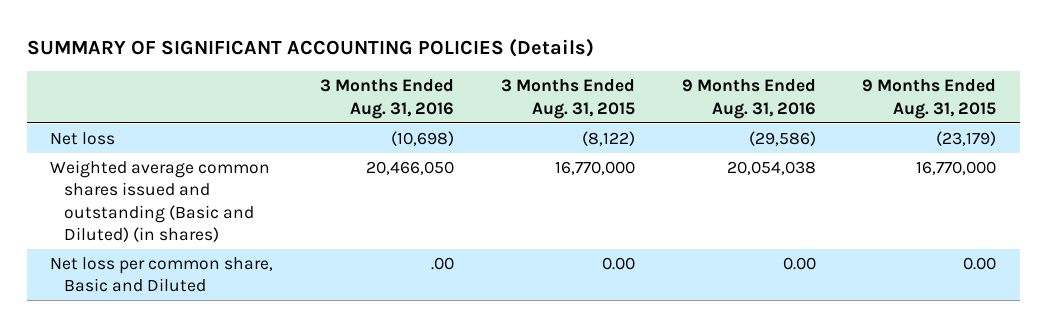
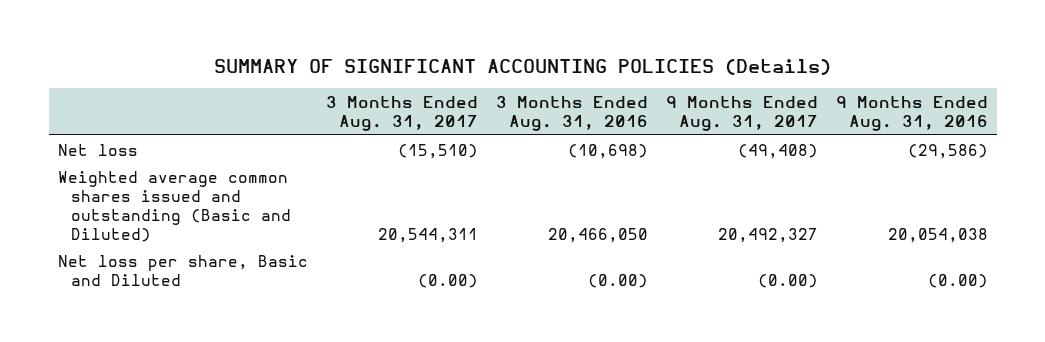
[500,79,635,119] 3 Months Ended Aug. 31, 2015 -> none
[862,79,997,119] 9 Months Ended Aug. 31, 2015 -> none
none -> [325,96,478,132] 3 Months Ended Aug. 31, 2017
none -> [665,96,818,132] 9 Months Ended Aug. 31, 2017
[50,159,271,243] Weighted average common shares issued and outstanding (Basic and Diluted) (in shares) -> [57,170,291,242] Weighted average common shares issued and outstanding (Basic and Diluted)
[50,256,274,293] Net loss per common share, Basic and Diluted -> [57,254,308,286] Net loss per share, Basic and Diluted
[431,256,455,270] .00 -> [587,273,648,288] (0.00)
[782,256,816,270] 0.00 -> [927,273,988,288] (0.00)

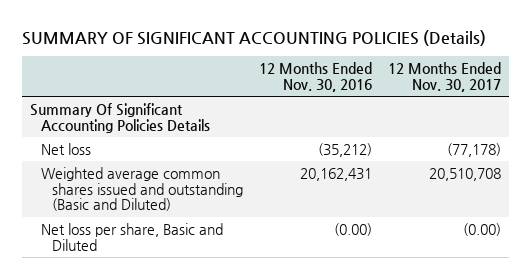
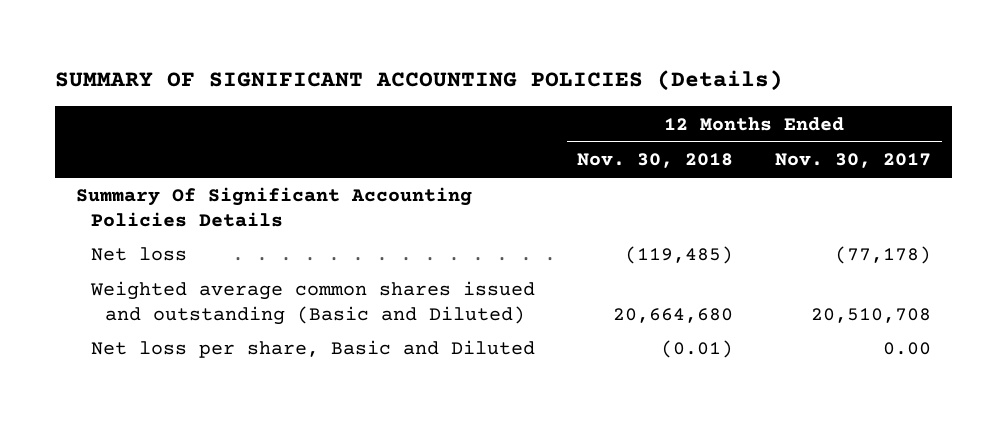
[258,61,372,92] 12 Months Ended Nov. 30, 2016 -> none
none -> [577,153,734,169] Nov. 30, 2018
[462,222,501,236] (0.00) -> [883,342,932,356] 0.00

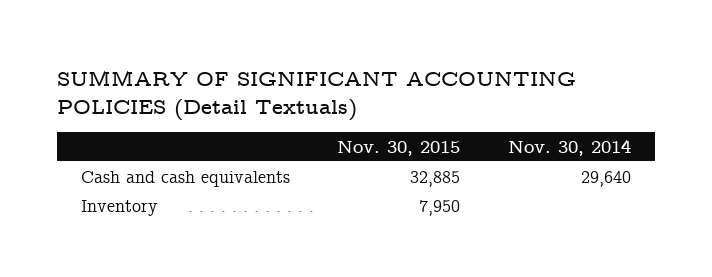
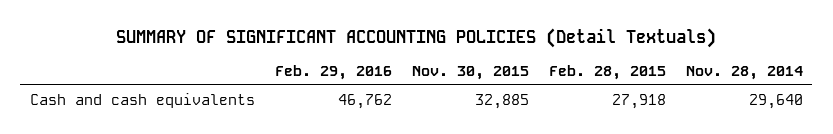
[507,138,631,156] Nov. 30, 2014 -> none
none -> [275,65,393,81] Feb. 29, 2016
none -> [548,65,666,81] Feb. 28, 2015
none -> [685,66,803,81] Nov. 28, 2014
[81,199,159,216] Inventory -> none

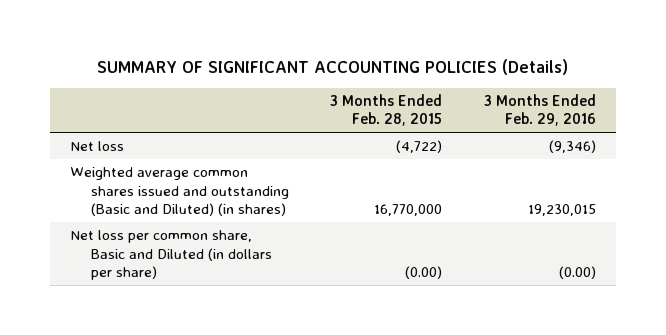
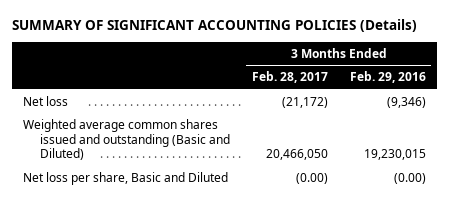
[330,93,443,127] 3 Months Ended Feb. 28, 2015 -> none
none -> [251,71,328,84] Feb. 28, 2017
[70,166,289,217] Weighted average common shares issued and outstanding (Basic and Diluted) (in shares) -> [22,118,230,161] Weighted average common shares issued and outstanding (Basic and Diluted)
[70,229,272,281] Net loss per common share, Basic and Diluted (in dollars per share) -> [22,171,228,185] Net loss per share, Basic and Diluted

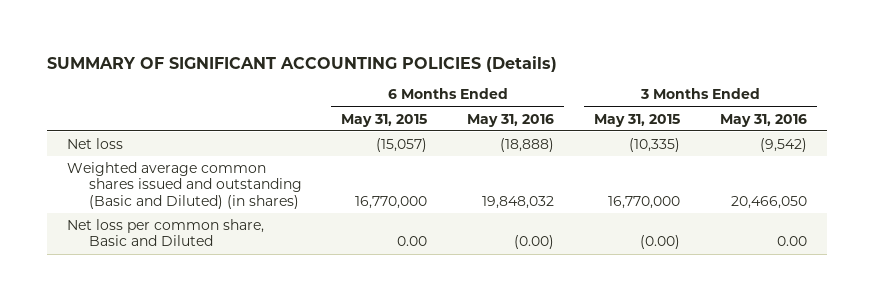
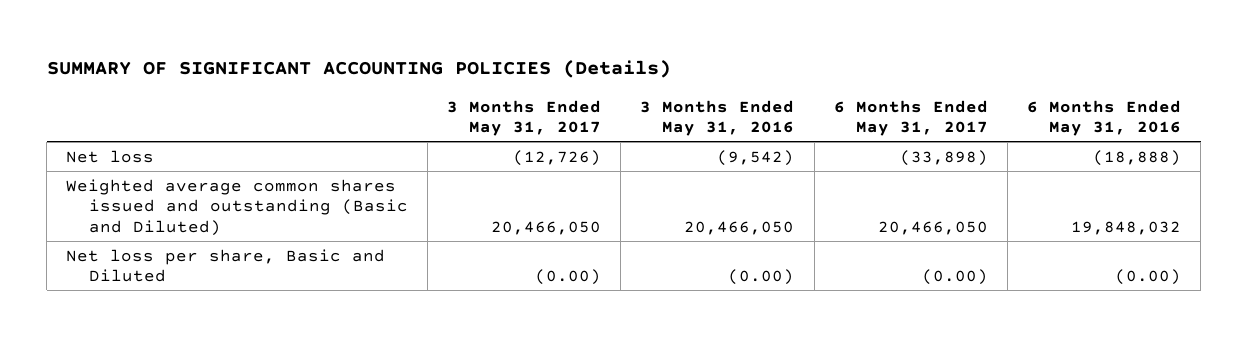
[341,113,428,127] May 31, 2015 -> none
[594,113,681,127] May 31, 2015 -> none
none -> [446,99,601,136] 3 Months Ended May 31, 2017
none -> [833,99,988,136] 6 Months Ended May 31, 2017
[66,161,302,209] Weighted average common shares issued and outstanding (Basic and Diluted) (in shares) -> [66,178,408,236] Weighted average common shares issued and outstanding (Basic and Diluted)
[66,218,264,247] Net loss per common share, Basic and Diluted -> [66,248,386,283] Net loss per share, Basic and Diluted
[777,236,808,247] 0.00 -> [728,269,795,286] (0.00)

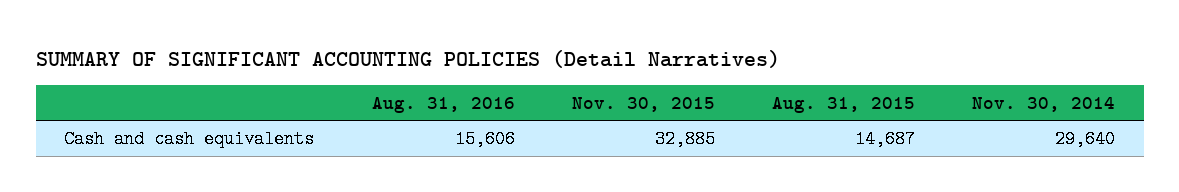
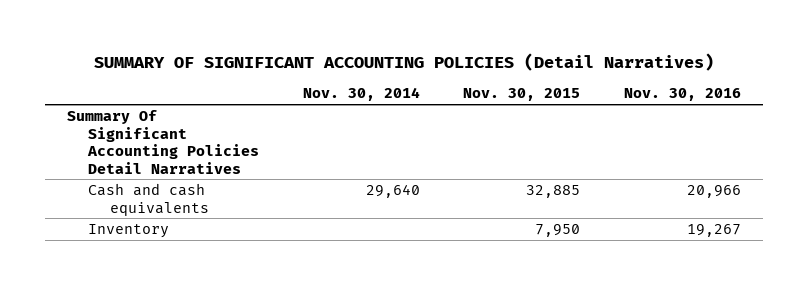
[371,96,515,113] Aug. 31, 2016 -> none
[771,96,915,113] Aug. 31, 2015 -> none
none -> [623,88,741,102] Nov. 30, 2016
none -> [66,109,260,174] Summary Of Significant Accounting Policies Detail Narratives
none -> [88,223,170,238] Inventory

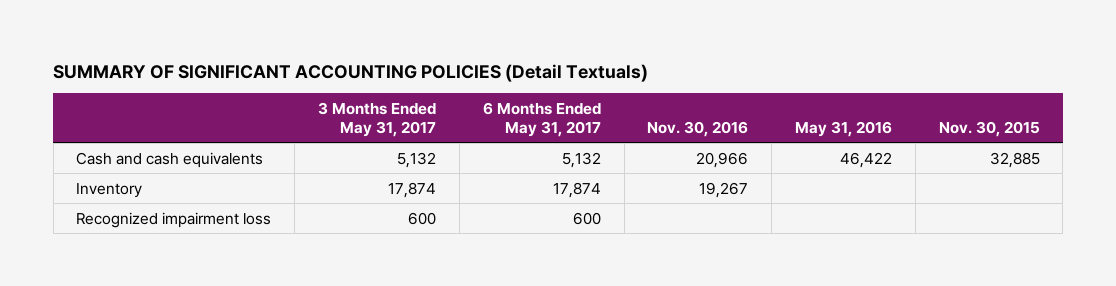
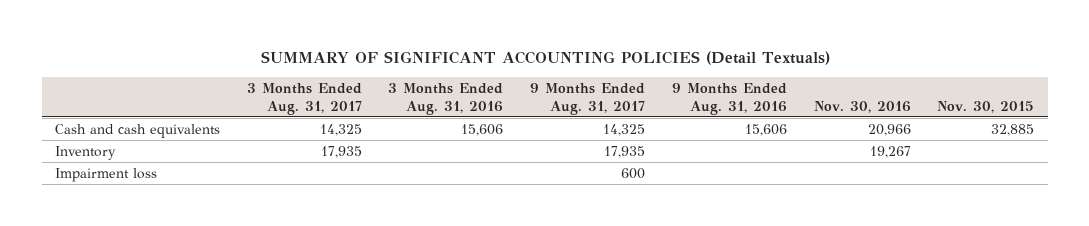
[318,101,437,137] 3 Months Ended May 31, 2017 -> none
[482,101,601,137] 6 Months Ended May 31, 2017 -> none
[794,120,892,137] May 31, 2016 -> none
none -> [246,83,362,115] 3 Months Ended Aug. 31, 2017
none -> [388,83,504,115] 3 Months Ended Aug. 31, 2016
none -> [530,83,646,115] 9 Months Ended Aug. 31, 2017
none -> [671,83,787,115] 9 Months Ended Aug. 31, 2016
[76,211,272,228] Recognized impairment loss -> [54,168,157,183] Impairment loss

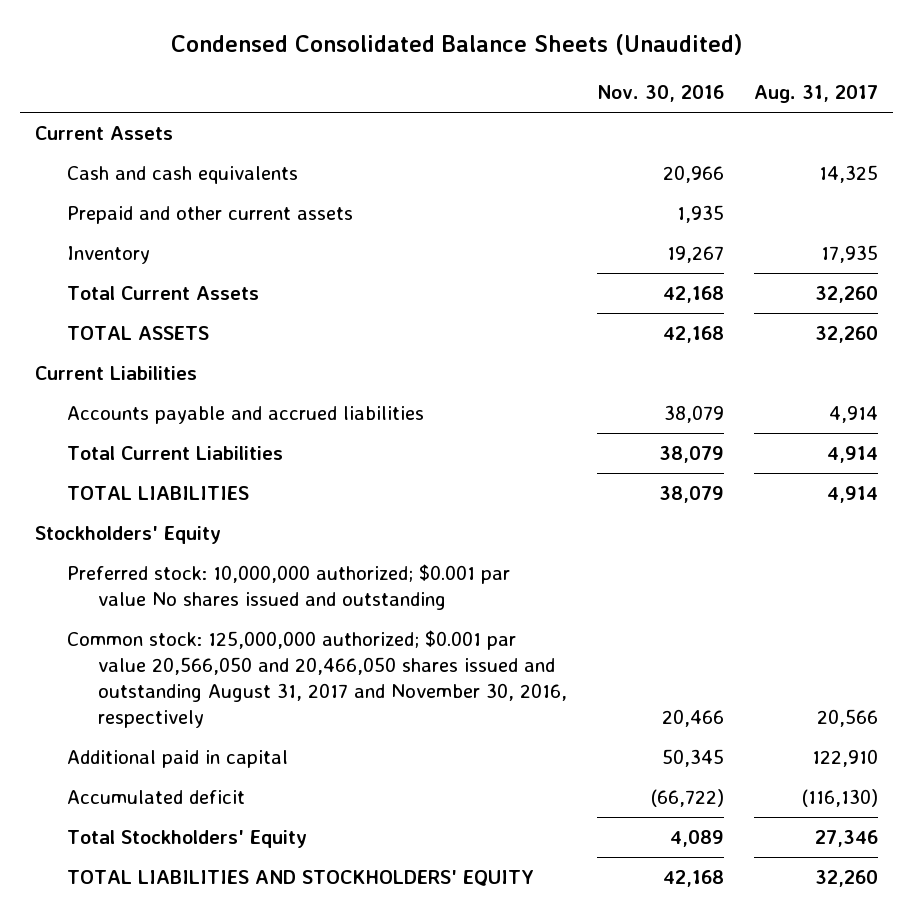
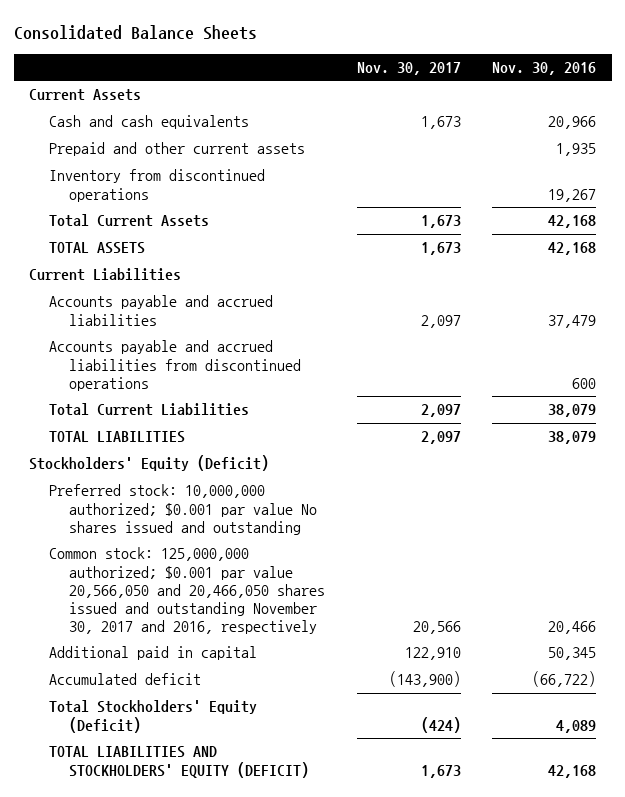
[170,33,742,55] Condensed Consolidated Balance Sheets (Unaudited) -> [13,25,257,41] Consolidated Balance Sheets
[754,84,879,103] Aug. 31, 2017 -> none
none -> [356,62,461,76] Nov. 30, 2017
[66,246,150,265] Inventory -> [49,169,266,202] Inventory from discontinued operations
[664,405,725,424] 38,079 -> [547,314,596,328] 37,479
none -> [49,340,302,391] Accounts payable and accrued liabilities from discontinued operations
[35,526,222,545] Stockholders' Equity -> [29,455,270,472] Stockholders' Equity (Deficit)
[66,630,568,728] Common stock: 125,000,000 authorized; $0.001 par value 20,566,050 and 20,466,050 shares issued and outstanding August 31, 2017 and November 30, 2016, respectively -> [49,547,326,635] Common stock: 125,000,000 authorized; $0.001 par value 20,566,050 and 20,466,050 shares issued and outstanding November 30, 2017 and 2016, respectively
[66,830,307,849] Total Stockholders' Equity -> [49,700,258,733] Total Stockholders' Equity (Deficit)
[66,870,534,887] TOTAL LIABILITIES AND STOCKHOLDERS' EQUITY -> [49,746,310,778] TOTAL LIABILITIES AND STOCKHOLDERS' EQUITY (DEFICIT)

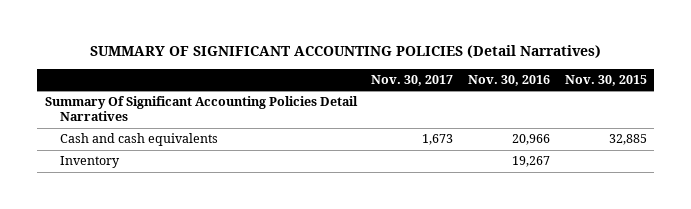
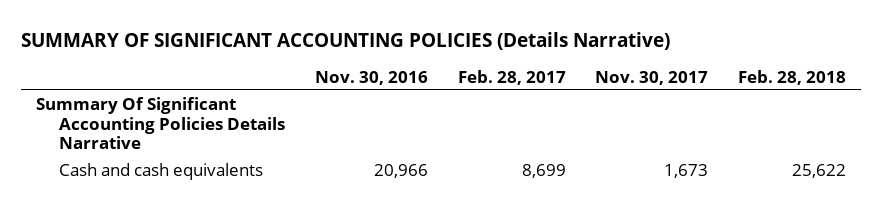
[89,45,601,59] SUMMARY OF SIGNIFICANT ACCOUNTING POLICIES (Detail Narratives) -> [21,32,671,51] SUMMARY OF SIGNIFICANT ACCOUNTING POLICIES (Details Narrative)
[564,74,647,86] Nov. 30, 2015 -> none
none -> [457,69,566,85] Feb. 28, 2017
none -> [738,69,847,85] Feb. 28, 2018
[44,96,358,122] Summary Of Significant Accounting Policies Detail Narratives -> [36,96,285,150] Summary Of Significant Accounting Policies Details Narrative
[59,156,120,169] Inventory -> none

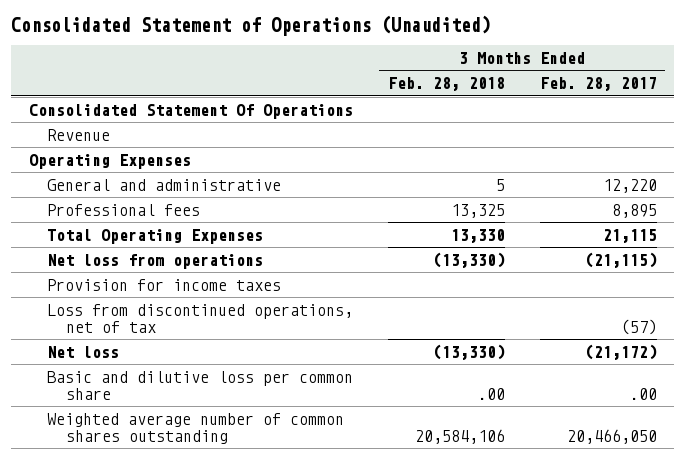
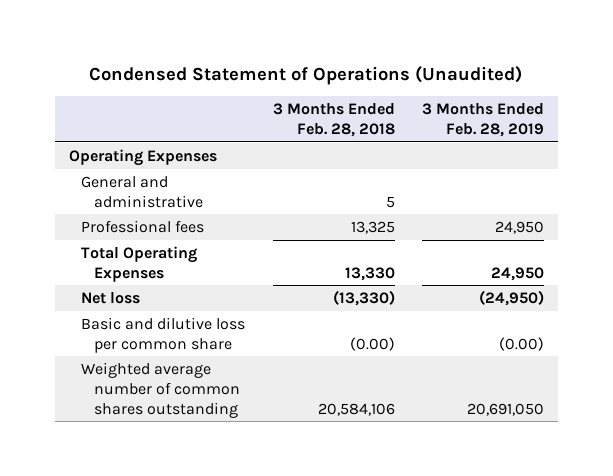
[11,14,492,36] Consolidated Statement of Operations (Unaudited) -> [89,66,523,86] Condensed Statement of Operations (Unaudited)
[539,77,657,92] Feb. 28, 2017 -> none
none -> [421,102,544,137] 3 Months Ended Feb. 28, 2019
[28,103,353,119] Consolidated Statement Of Operations -> none
[47,128,111,141] Revenue -> none
[47,253,264,269] Net loss from operations -> none
[47,278,282,291] Provision for income taxes -> none
[47,303,354,333] Loss from discontinued operations, net of tax -> none
[477,387,505,400] .00 -> [349,336,395,351] (0.00)

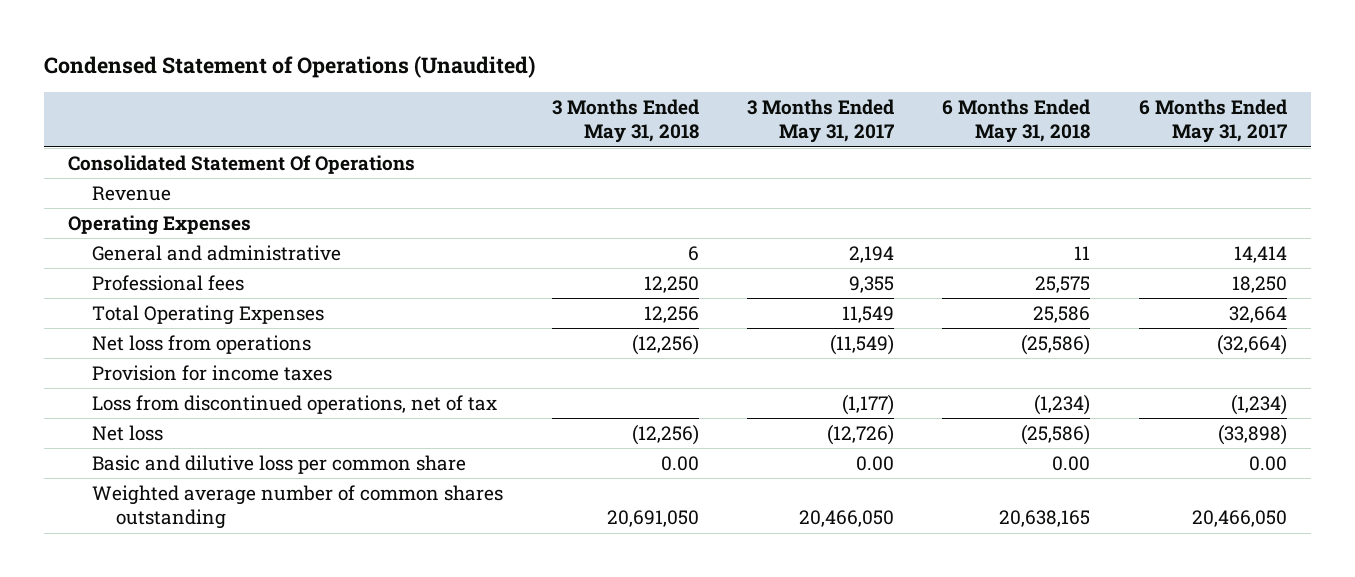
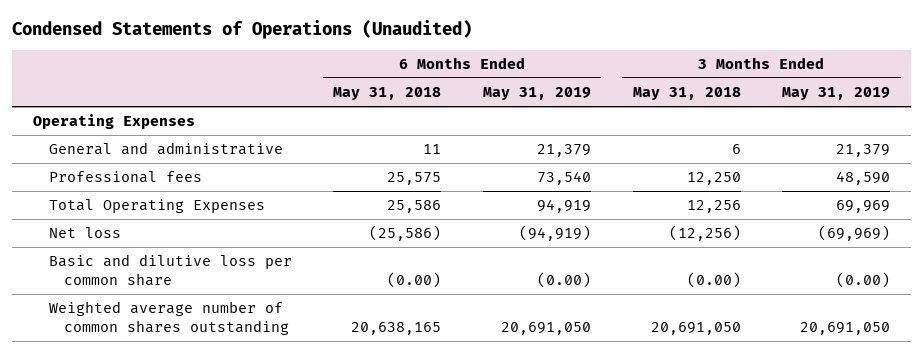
[43,56,535,79] Condensed Statement of Operations (Unaudited) -> [12,19,473,39] Condensed Statements of Operations (Unaudited)
[746,98,894,144] 3 Months Ended May 31, 2017 -> none
[1138,98,1287,144] 6 Months Ended May 31, 2017 -> none
none -> [482,87,591,101] May 31, 2019
none -> [782,87,891,101] May 31, 2019
[68,154,416,174] Consolidated Statement Of Operations -> none
[92,185,172,201] Revenue -> none
[92,334,312,354] Net loss from operations -> none
[92,364,333,381] Provision for income taxes -> none
[92,394,498,414] Loss from discontinued operations, net of tax -> none
[660,455,699,471] 0.00 -> [686,271,741,288] (0.00)
[1052,455,1091,471] 0.00 -> [387,271,442,288] (0.00)

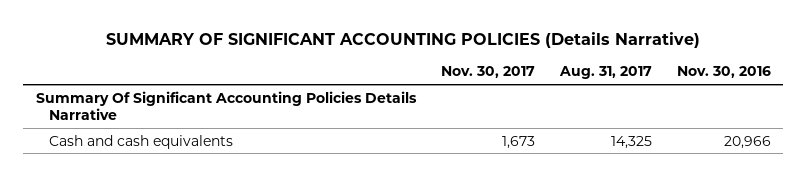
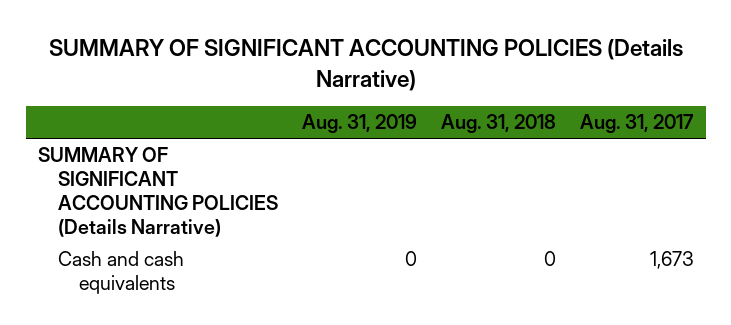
[440,66,535,79] Nov. 30, 2017 -> none
[676,66,771,79] Nov. 30, 2016 -> none
none -> [302,114,418,134] Aug. 31, 2019
none -> [440,114,556,134] Aug. 31, 2018
[35,90,417,121] Summary Of Significant Accounting Policies Details Narrative -> [37,147,279,238] SUMMARY OF SIGNIFICANT ACCOUNTING POLICIES (Details Narrative)
[610,135,652,149] 14,325 -> [649,251,694,270] 1,673

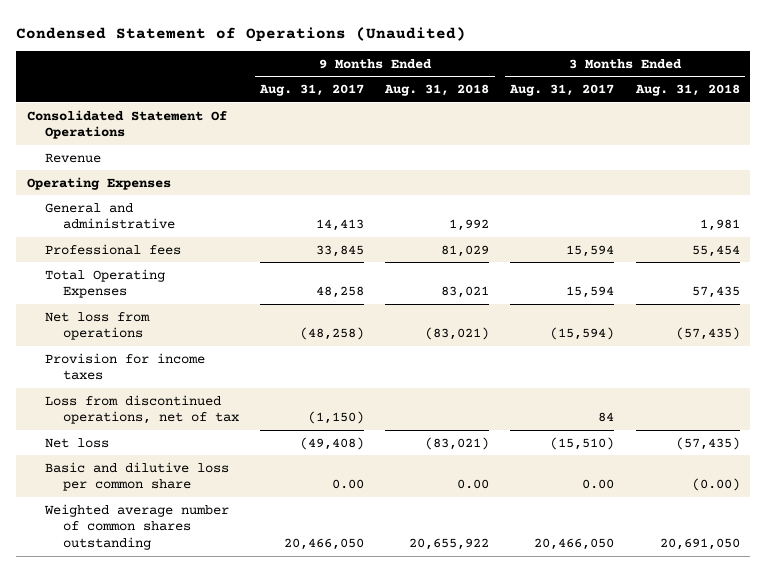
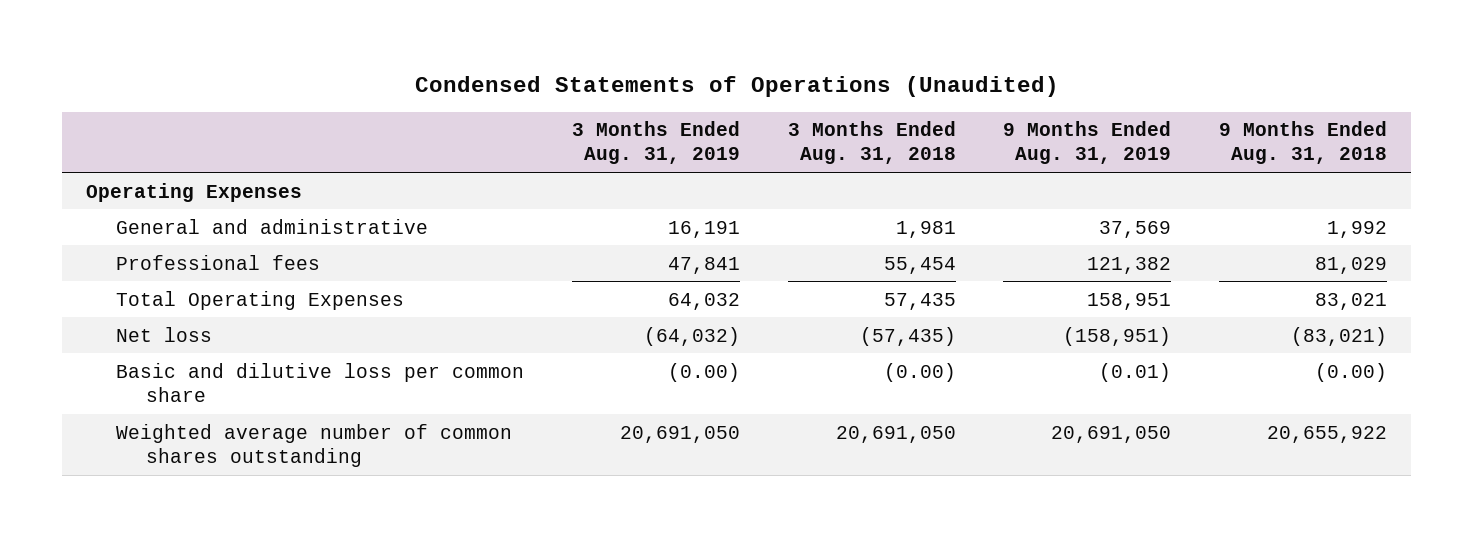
[16,26,467,42] Condensed Statement of Operations (Unaudited) -> [414,76,1059,98] Condensed Statements of Operations (Unaudited)
[259,84,365,97] Aug. 31, 2017 -> none
[509,84,615,97] Aug. 31, 2017 -> none
none -> [571,121,740,165] 3 Months Ended Aug. 31, 2019
none -> [1003,121,1172,165] 9 Months Ended Aug. 31, 2019
[26,109,227,140] Consolidated Statement Of Operations -> none
[44,152,101,163] Revenue -> none
[44,311,150,341] Net loss from operations -> none
[44,352,205,381] Provision for income taxes -> none
[44,394,239,425] Loss from discontinued operations, net of tax -> none
[457,479,490,490] 0.00 -> [1315,362,1388,382] (0.00)

